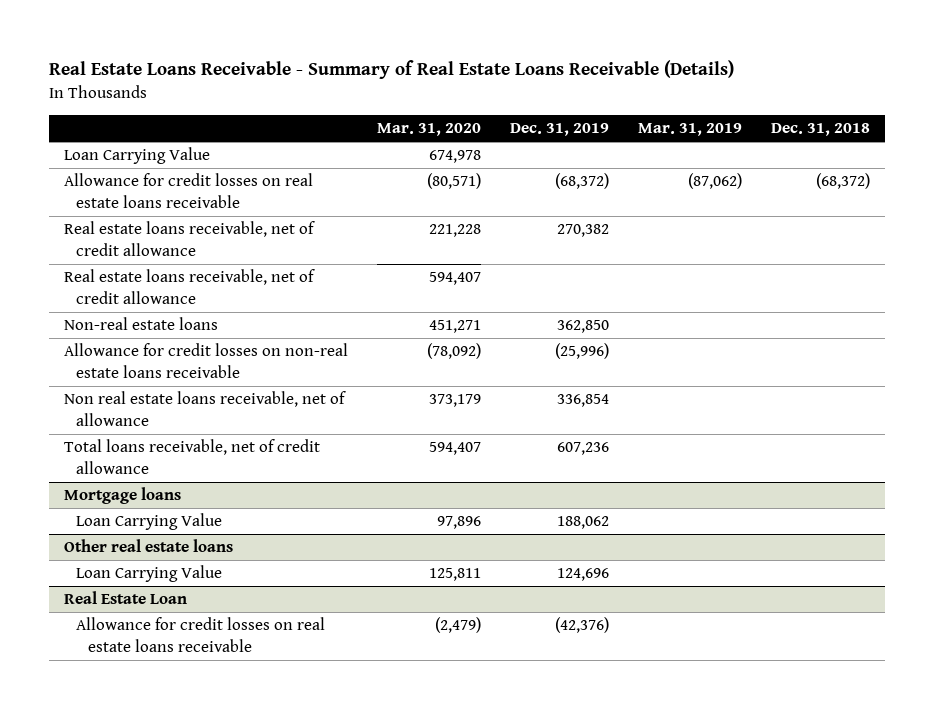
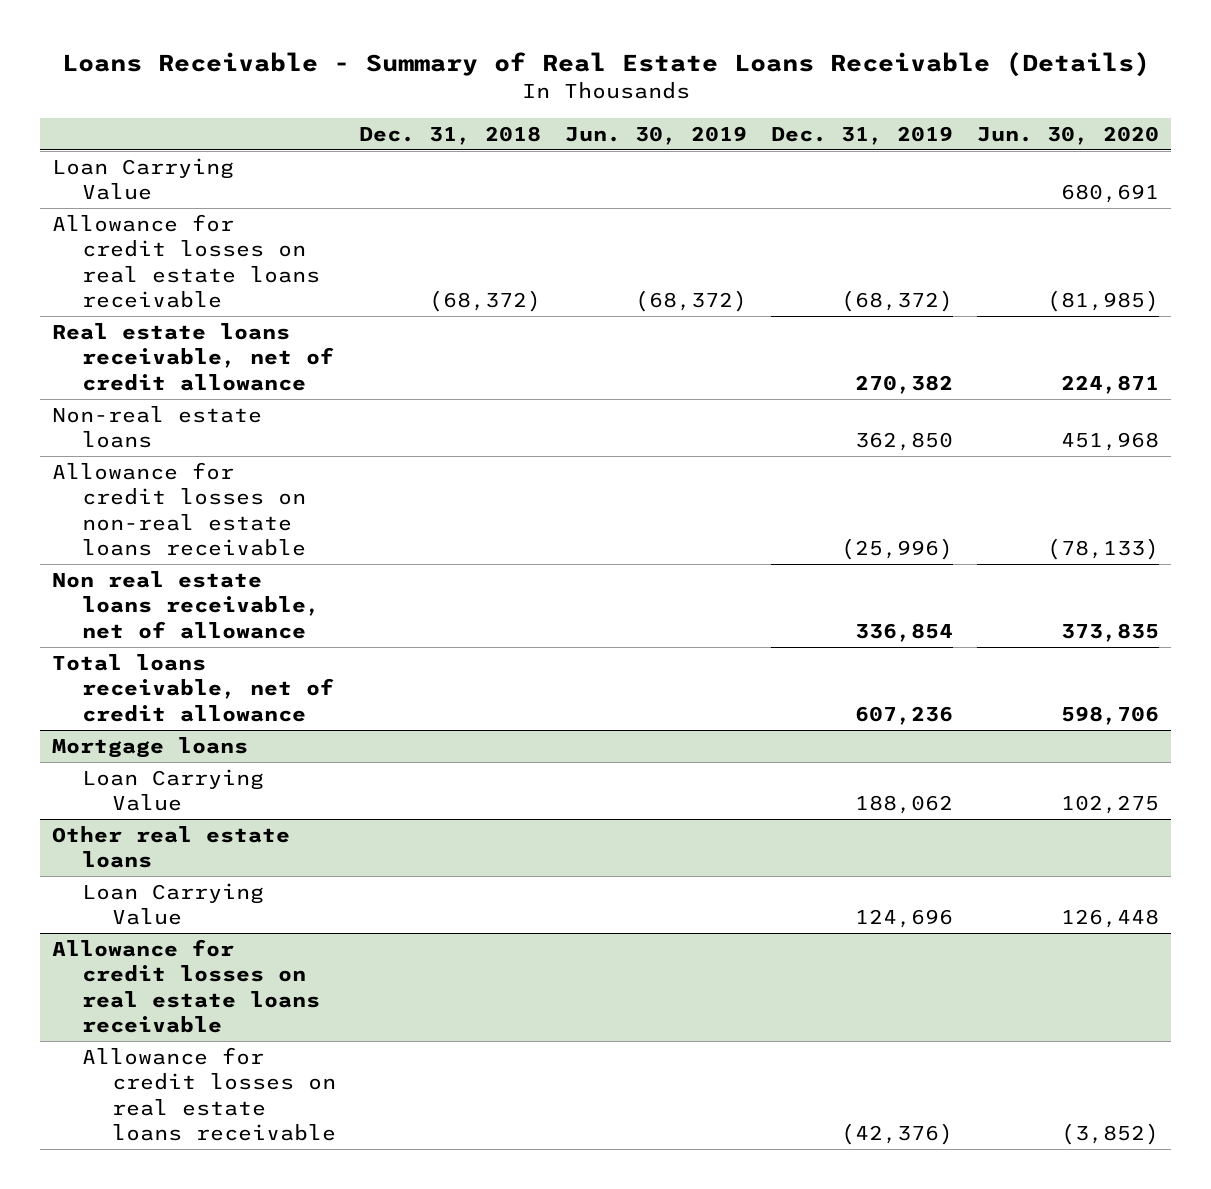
[49,60,735,80] Real Estate Loans Receivable - Summary of Real Estate Loans Receivable (Details) -> [61,52,1150,78] Loans Receivable - Summary of Real Estate Loans Receivable (Details)
[376,123,481,137] Mar. 31, 2020 -> none
[638,123,743,137] Mar. 31, 2019 -> none
none -> [565,125,748,145] Jun. 30, 2019
none -> [977,125,1160,145] Jun. 30, 2020
[63,269,315,305] Real estate loans receivable, net of credit allowance -> none
[63,591,187,605] Real Estate Loan -> [52,938,321,1034] Allowance for credit losses on real estate loans receivable

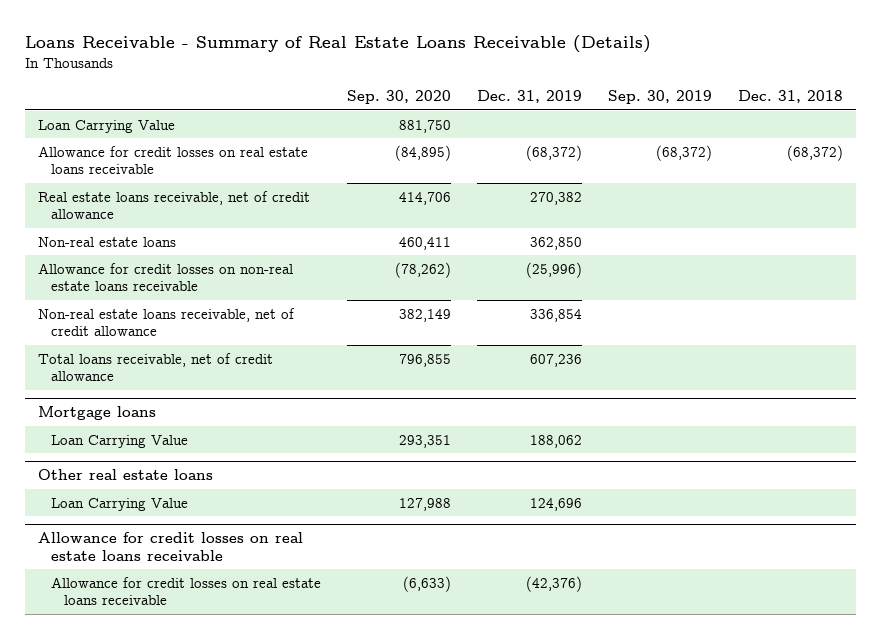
[565,125,748,145] Jun. 30, 2019 -> none
[977,125,1160,145] Jun. 30, 2020 -> none
none -> [346,90,451,105] Sep. 30, 2020
none -> [607,90,712,105] Sep. 30, 2019
[52,570,321,639] Non real estate loans receivable, net of allowance -> [37,307,295,336] Non-real estate loans receivable, net of credit allowance

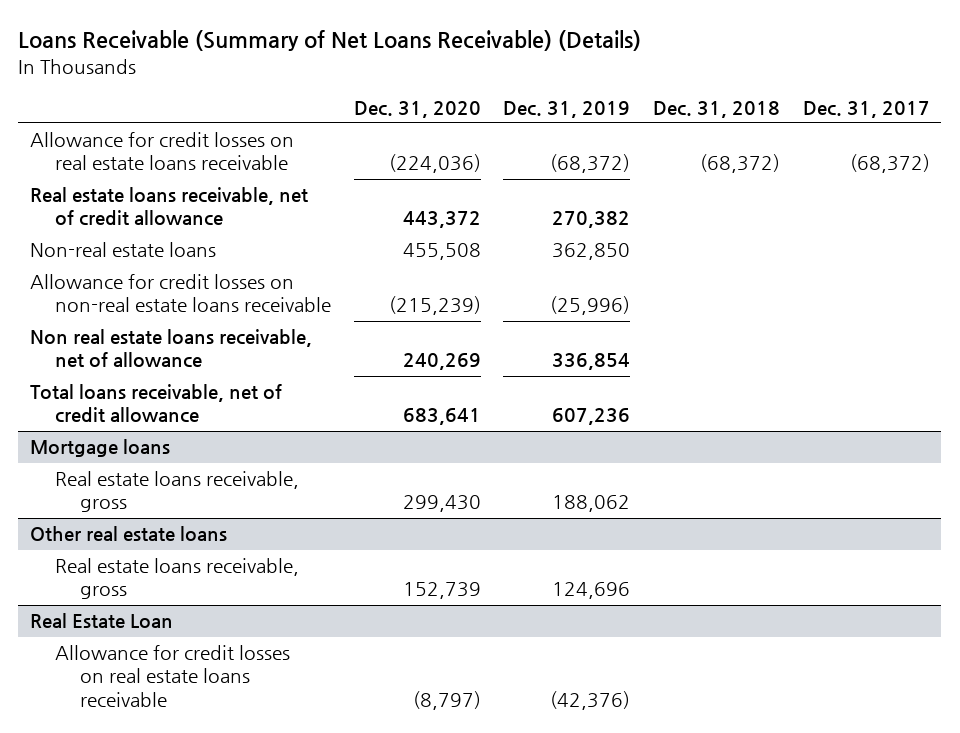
[24,34,651,53] Loans Receivable - Summary of Real Estate Loans Receivable (Details) -> [18,30,642,52] Loans Receivable (Summary of Net Loans Receivable) (Details)
[346,90,451,105] Sep. 30, 2020 -> none
[607,90,712,105] Sep. 30, 2019 -> none
none -> [353,100,481,118] Dec. 31, 2020
none -> [802,100,930,118] Dec. 31, 2017
[37,119,175,133] Loan Carrying Value -> none
[37,307,295,336] Non-real estate loans receivable, net of credit allowance -> [29,329,312,369] Non real estate loans receivable, net of allowance
[50,434,188,448] Loan Carrying Value -> [54,471,299,513] Real estate loans receivable, gross
[50,497,188,511] Loan Carrying Value -> [54,558,299,600] Real estate loans receivable, gross
[37,532,303,561] Allowance for credit losses on real estate loans receivable -> [29,613,173,629] Real Estate Loan

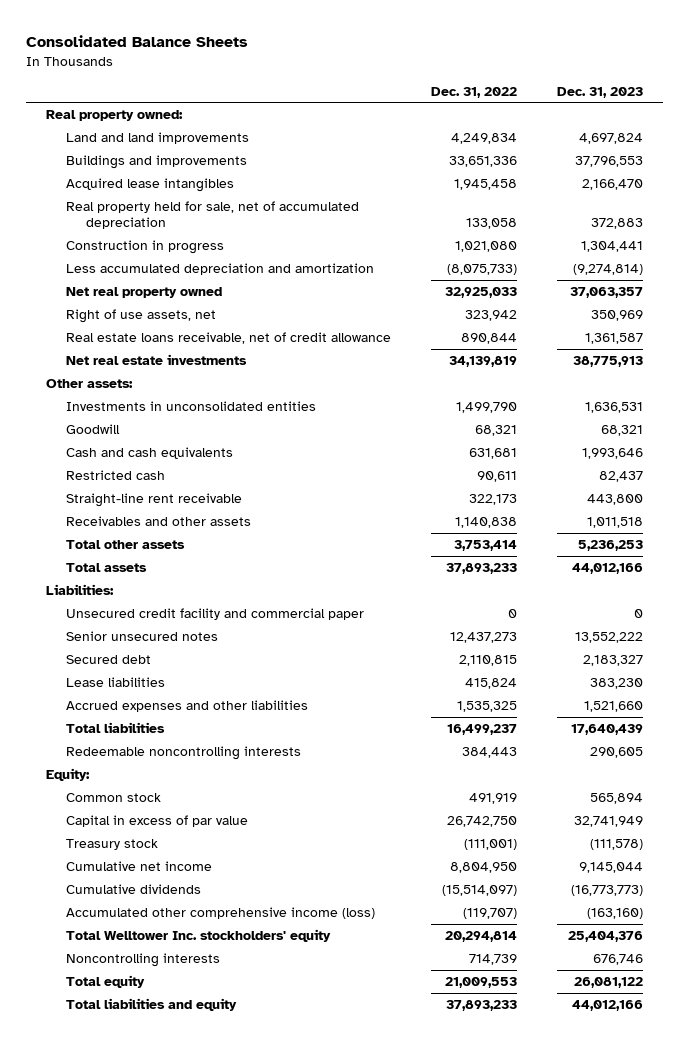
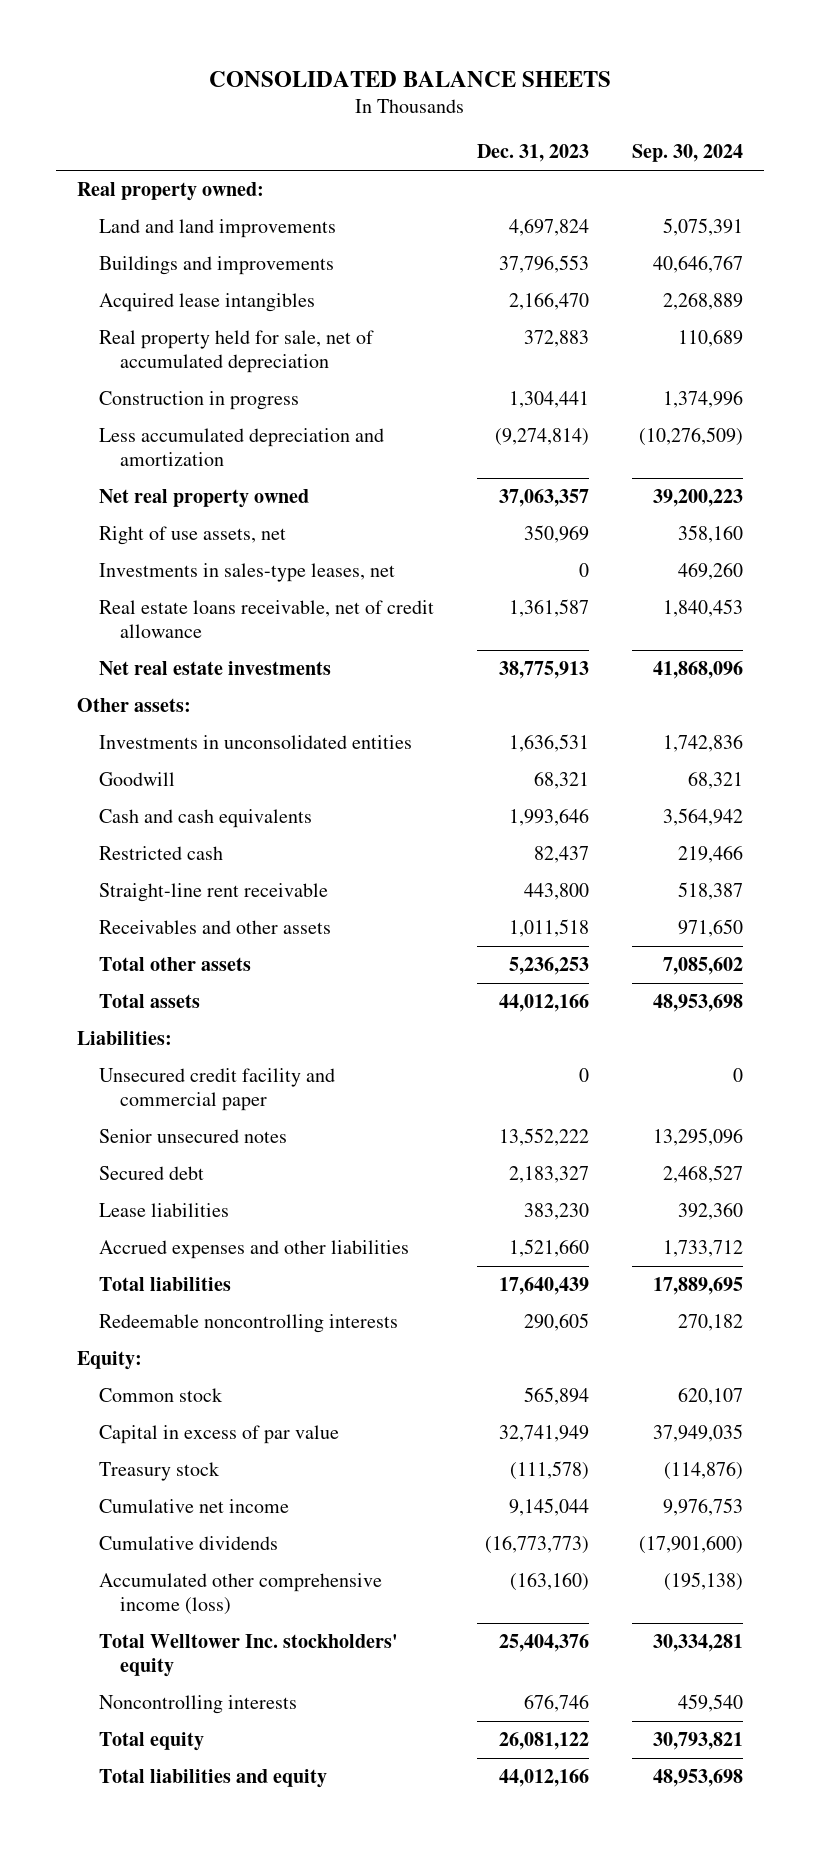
[25,35,248,48] Consolidated Balance Sheets -> [208,70,611,87] CONSOLIDATED BALANCE SHEETS
[430,86,517,98] Dec. 31, 2022 -> none
none -> [631,144,743,163] Sep. 30, 2024
none -> [98,562,395,582] Investments in sales-type leases, net

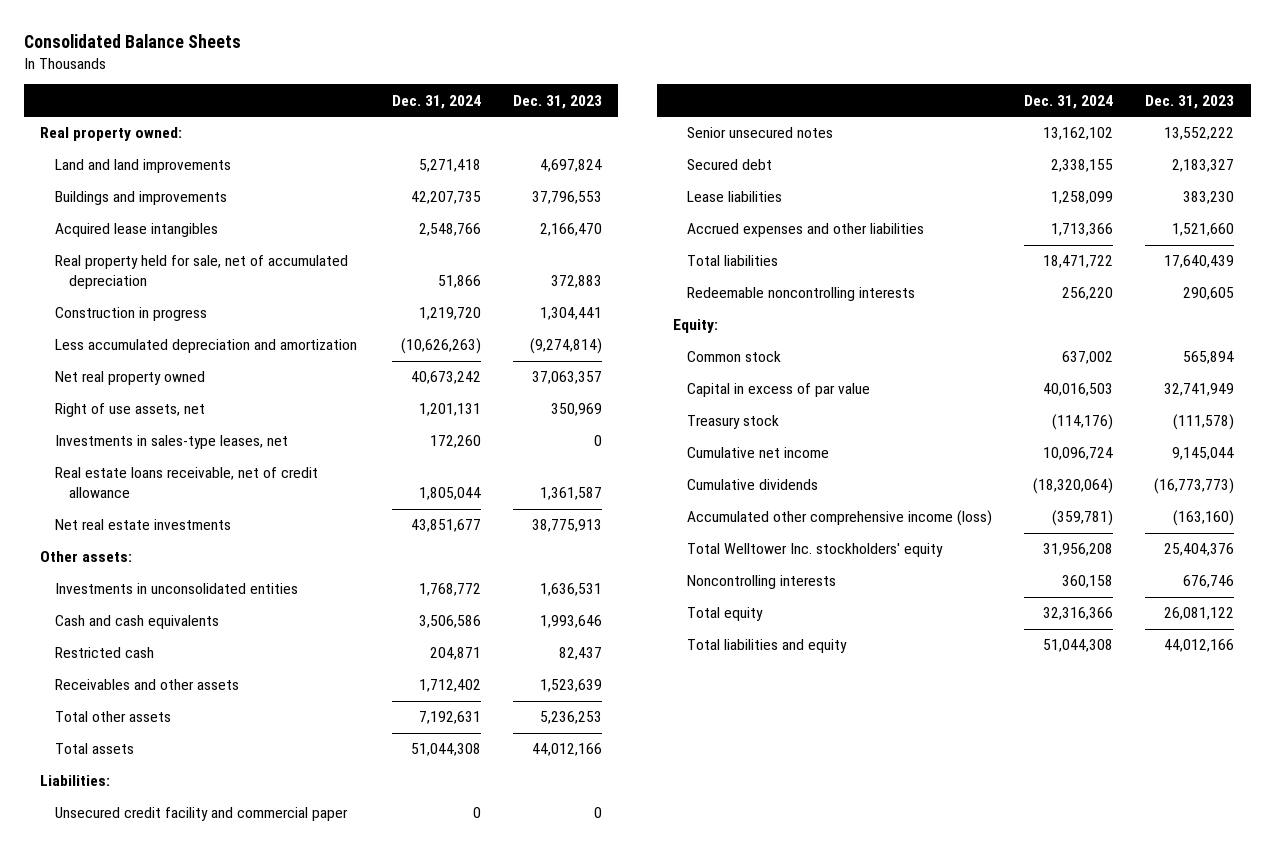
[208,70,611,87] CONSOLIDATED BALANCE SHEETS -> [24,34,242,49] Consolidated Balance Sheets
[631,144,743,163] Sep. 30, 2024 -> none
none -> [391,94,481,109] Dec. 31, 2024
[98,771,175,786] Goodwill -> none
[98,882,328,902] Straight-line rent receivable -> none
[508,918,589,937] 1,011,518 -> [539,679,602,693] 1,523,639

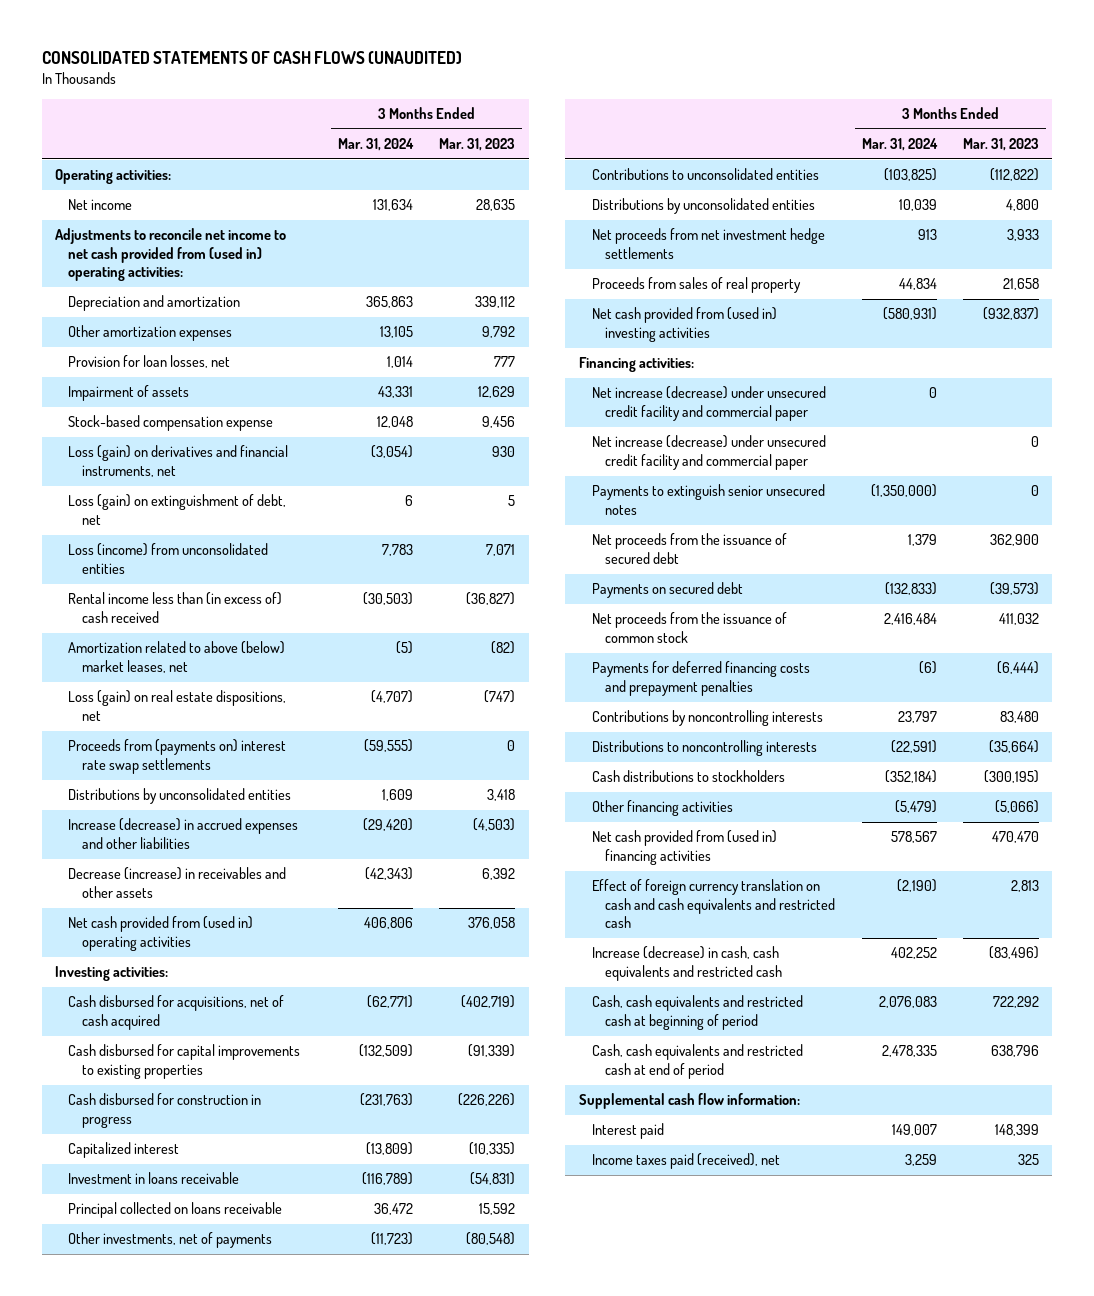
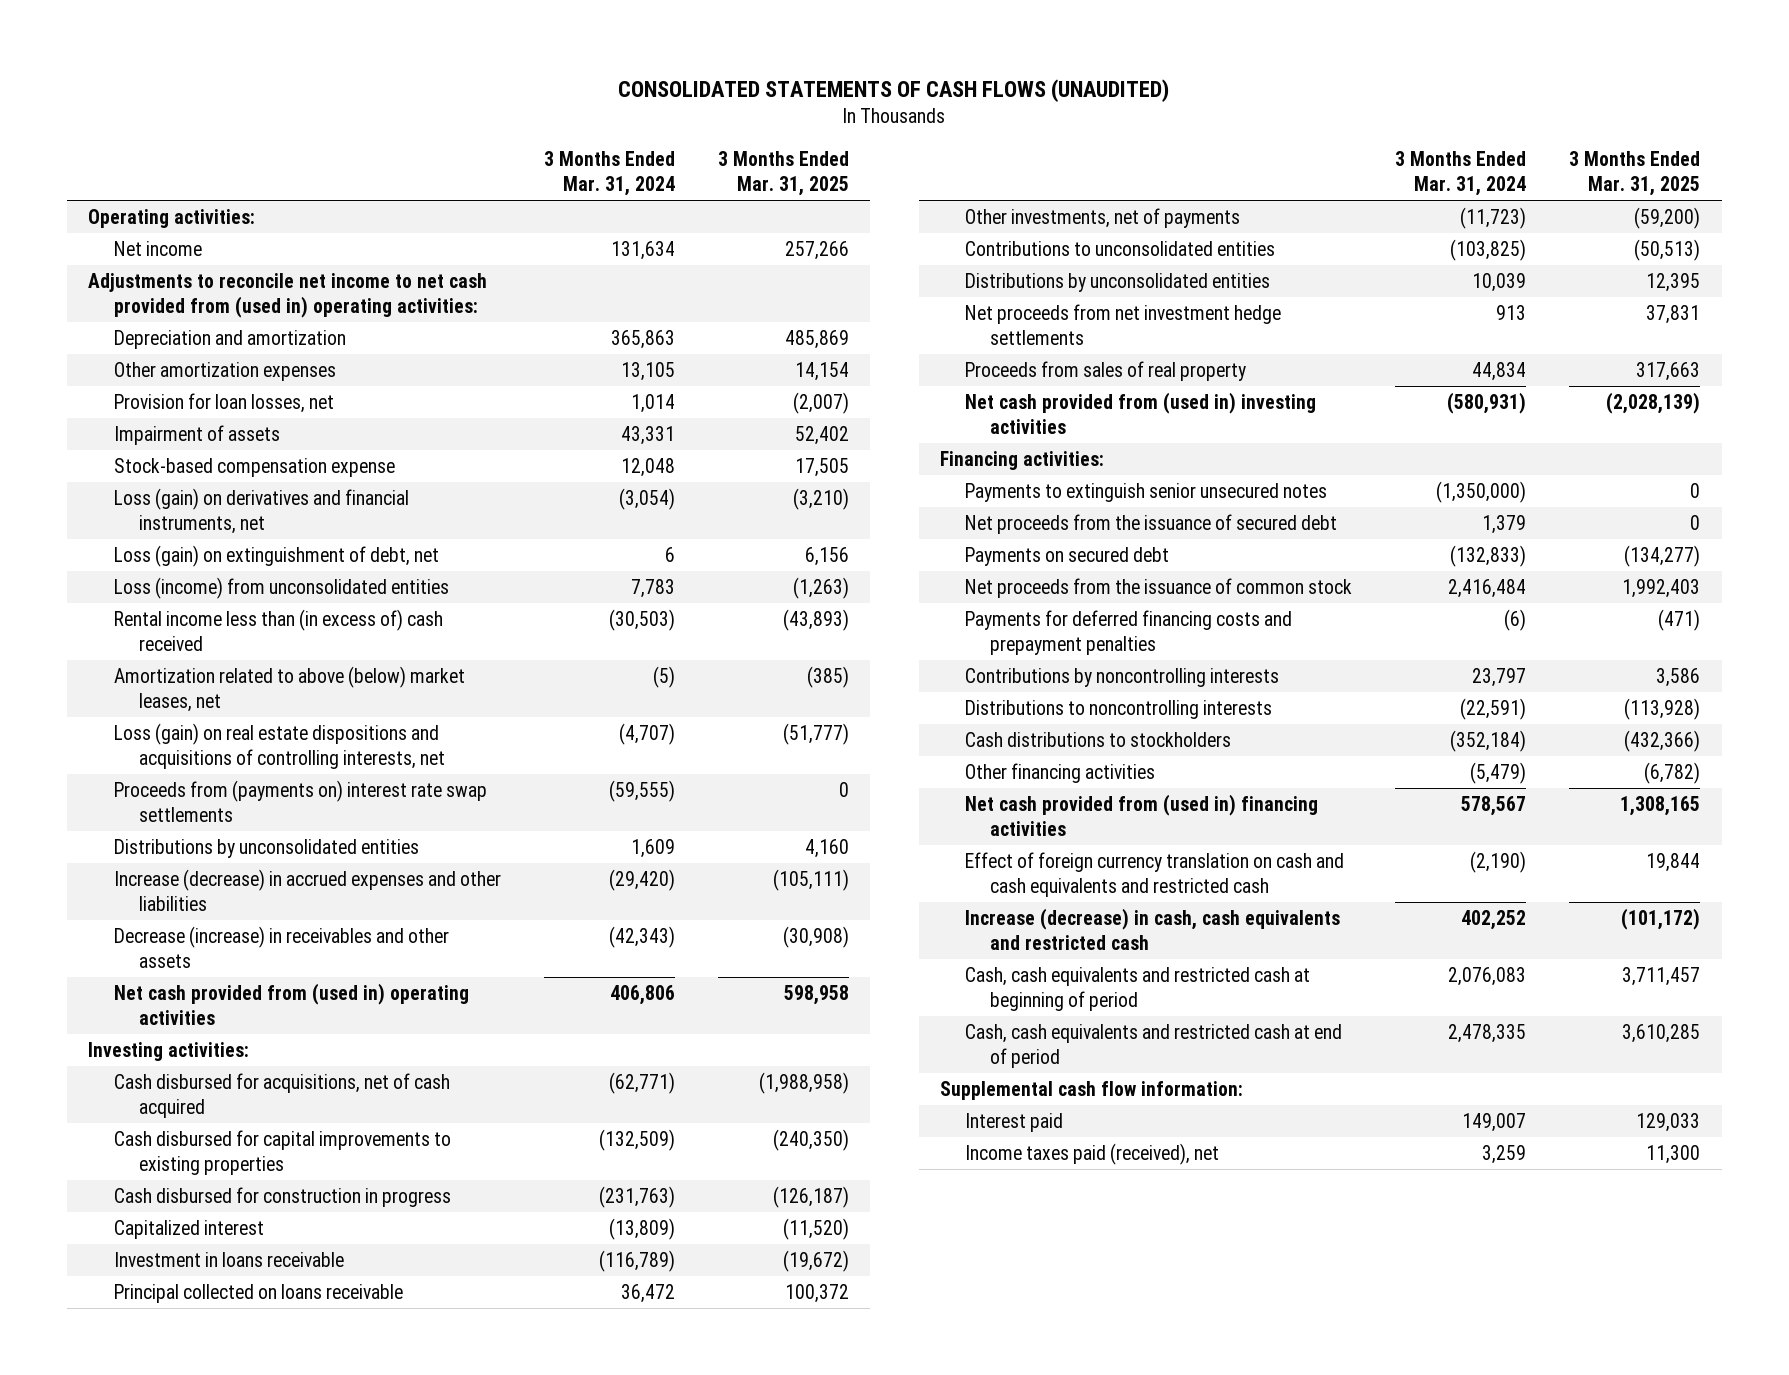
[439,137,516,151] Mar. 31, 2023 -> none
none -> [717,150,849,196] 3 Months Ended Mar. 31, 2025
[68,690,287,721] Loss (gain) on real estate dispositions, net -> [113,723,445,769] Loss (gain) on real estate dispositions and acquisitions of controlling interests, net
[591,386,826,421] Net increase (decrease) under unsecured credit facility and commercial paper -> none
[591,435,826,470] Net increase (decrease) under unsecured credit facility and commercial paper -> none

